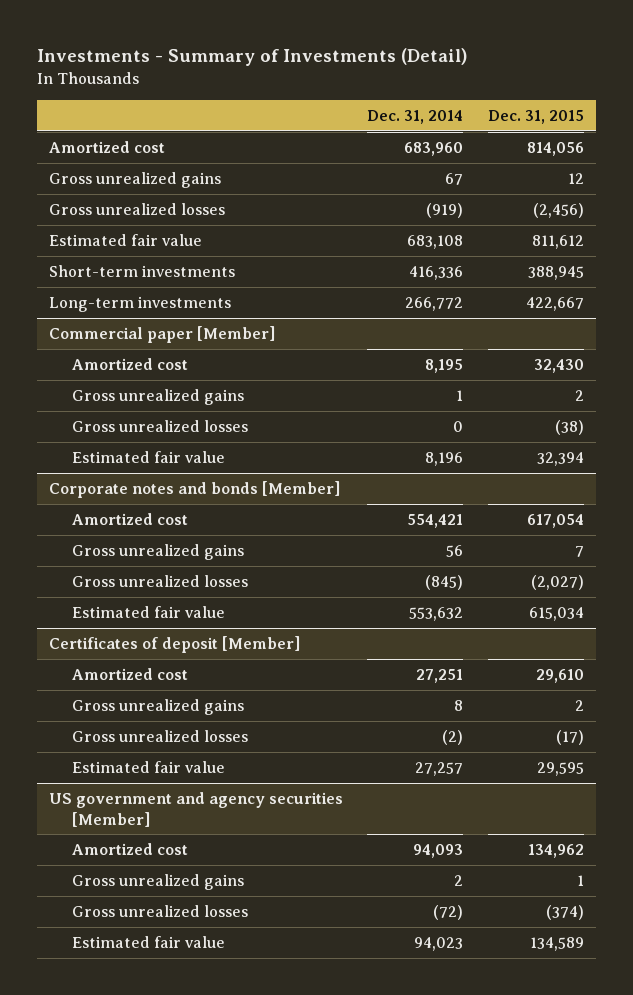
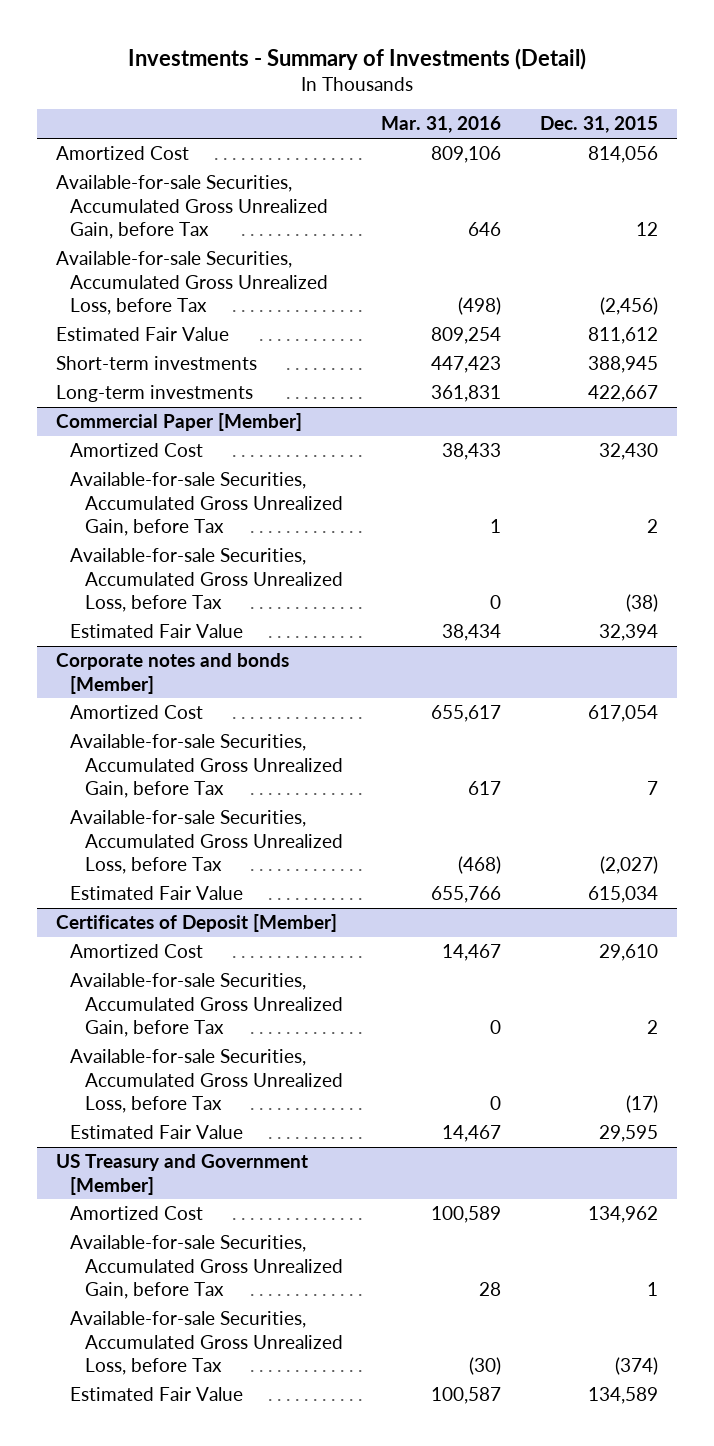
[367,110,464,125] Dec. 31, 2014 -> none
none -> [381,116,502,134] Mar. 31, 2016
[49,140,166,153] Amortized cost -> [56,146,190,161] Amortized Cost
[49,171,222,188] Gross unrealized gains -> [56,175,329,240] Available-for-sale Securities, Accumulated Gross Unrealized Gain, before Tax
[49,202,226,215] Gross unrealized losses -> [56,251,329,316] Available-for-sale Securities, Accumulated Gross Unrealized Loss, before Tax
[49,233,203,246] Estimated fair value -> [56,327,230,342] Estimated Fair Value
[49,325,276,343] Commercial paper [Member] -> [56,413,303,432] Commercial Paper [Member]
[72,357,189,370] Amortized cost -> [70,443,204,458] Amortized Cost
[72,388,245,405] Gross unrealized gains -> [70,472,343,537] Available-for-sale Securities, Accumulated Gross Unrealized Gain, before Tax
[72,419,249,432] Gross unrealized losses -> [70,548,343,613] Available-for-sale Securities, Accumulated Gross Unrealized Loss, before Tax
[72,450,226,463] Estimated fair value -> [70,624,244,639] Estimated Fair Value
[72,512,189,525] Amortized cost -> [70,705,204,720] Amortized Cost
[72,543,245,560] Gross unrealized gains -> [70,734,343,799] Available-for-sale Securities, Accumulated Gross Unrealized Gain, before Tax
[72,574,249,587] Gross unrealized losses -> [70,810,343,875] Available-for-sale Securities, Accumulated Gross Unrealized Loss, before Tax
[72,605,226,618] Estimated fair value -> [70,886,244,901] Estimated Fair Value
[49,635,301,653] Certificates of deposit [Member] -> [56,914,338,933] Certificates of Deposit [Member]
[72,667,189,680] Amortized cost -> [70,944,204,959] Amortized Cost
[72,698,245,715] Gross unrealized gains -> [70,973,343,1038] Available-for-sale Securities, Accumulated Gross Unrealized Gain, before Tax
[72,729,249,742] Gross unrealized losses -> [70,1049,343,1114] Available-for-sale Securities, Accumulated Gross Unrealized Loss, before Tax
[72,760,226,773] Estimated fair value -> [70,1125,244,1140] Estimated Fair Value
[49,791,344,827] US government and agency securities [Member] -> [56,1154,309,1195] US Treasury and Government [Member]
[72,842,189,855] Amortized cost -> [70,1206,204,1221] Amortized Cost
[72,873,245,890] Gross unrealized gains -> [70,1235,343,1300] Available-for-sale Securities, Accumulated Gross Unrealized Gain, before Tax
[72,904,249,917] Gross unrealized losses -> [70,1311,343,1376] Available-for-sale Securities, Accumulated Gross Unrealized Loss, before Tax
[72,935,226,948] Estimated fair value -> [70,1387,244,1402] Estimated Fair Value

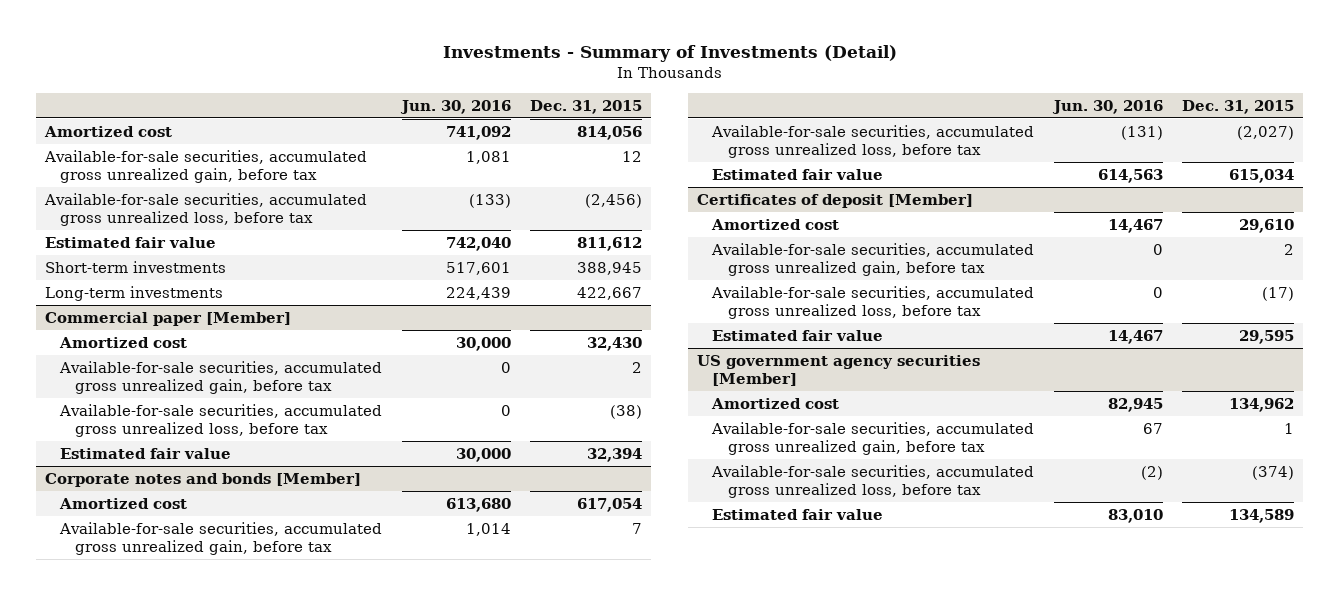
[381,116,502,134] Mar. 31, 2016 -> none
none -> [399,99,511,114] Jun. 30, 2016
[56,146,190,161] Amortized Cost -> [44,125,173,137] Amortized cost
[56,175,329,240] Available-for-sale Securities, Accumulated Gross Unrealized Gain, before Tax -> [44,149,368,183] Available-for-sale securities, accumulated gross unrealized gain, before tax
[56,251,329,316] Available-for-sale Securities, Accumulated Gross Unrealized Loss, before Tax -> [44,192,368,226] Available-for-sale securities, accumulated gross unrealized loss, before tax
[56,327,230,342] Estimated Fair Value -> [45,236,217,248] Estimated fair value
[56,413,303,432] Commercial Paper [Member] -> [45,311,292,326] Commercial paper [Member]
[70,443,204,458] Amortized Cost -> [59,336,188,348] Amortized cost
[70,472,343,537] Available-for-sale Securities, Accumulated Gross Unrealized Gain, before Tax -> [59,360,383,394] Available-for-sale securities, accumulated gross unrealized gain, before tax
[70,548,343,613] Available-for-sale Securities, Accumulated Gross Unrealized Loss, before Tax -> [59,403,383,437] Available-for-sale securities, accumulated gross unrealized loss, before tax
[70,624,244,639] Estimated Fair Value -> [60,447,232,459] Estimated fair value
[70,705,204,720] Amortized Cost -> [59,497,188,509] Amortized cost
[70,734,343,799] Available-for-sale Securities, Accumulated Gross Unrealized Gain, before Tax -> [59,521,383,555] Available-for-sale securities, accumulated gross unrealized gain, before tax
[70,810,343,875] Available-for-sale Securities, Accumulated Gross Unrealized Loss, before Tax -> [711,124,1035,158] Available-for-sale securities, accumulated gross unrealized loss, before tax
[70,886,244,901] Estimated Fair Value -> [712,168,884,180] Estimated fair value
[56,914,338,933] Certificates of Deposit [Member] -> [697,193,974,208] Certificates of deposit [Member]
[70,944,204,959] Amortized Cost -> [711,218,840,230] Amortized cost
[70,973,343,1038] Available-for-sale Securities, Accumulated Gross Unrealized Gain, before Tax -> [711,242,1035,276] Available-for-sale securities, accumulated gross unrealized gain, before tax
[70,1049,343,1114] Available-for-sale Securities, Accumulated Gross Unrealized Loss, before Tax -> [711,285,1035,319] Available-for-sale securities, accumulated gross unrealized loss, before tax
[70,1125,244,1140] Estimated Fair Value -> [712,329,884,341] Estimated fair value
[56,1154,309,1195] US Treasury and Government [Member] -> [697,354,981,386] US government agency securities [Member]
[70,1206,204,1221] Amortized Cost -> [711,397,840,409] Amortized cost
[70,1235,343,1300] Available-for-sale Securities, Accumulated Gross Unrealized Gain, before Tax -> [711,421,1035,455] Available-for-sale securities, accumulated gross unrealized gain, before tax
[70,1311,343,1376] Available-for-sale Securities, Accumulated Gross Unrealized Loss, before Tax -> [711,464,1035,498] Available-for-sale securities, accumulated gross unrealized loss, before tax
[70,1387,244,1402] Estimated Fair Value -> [712,508,884,520] Estimated fair value

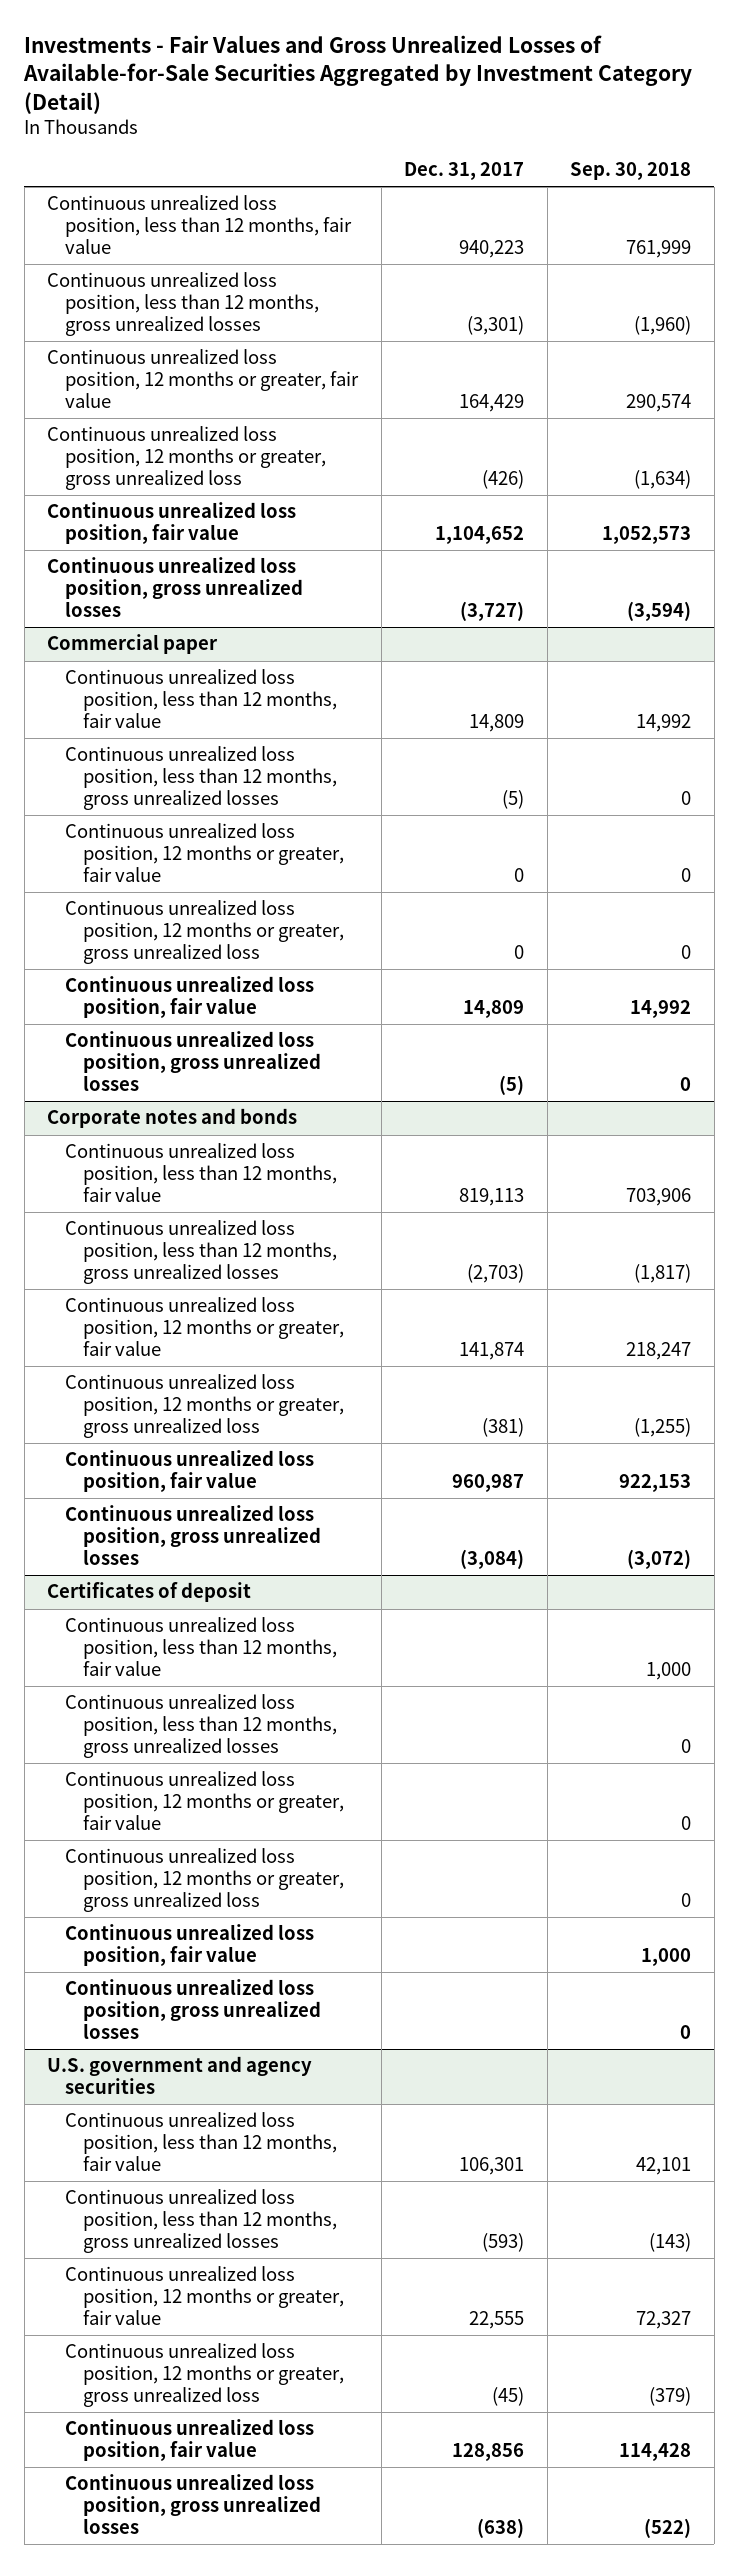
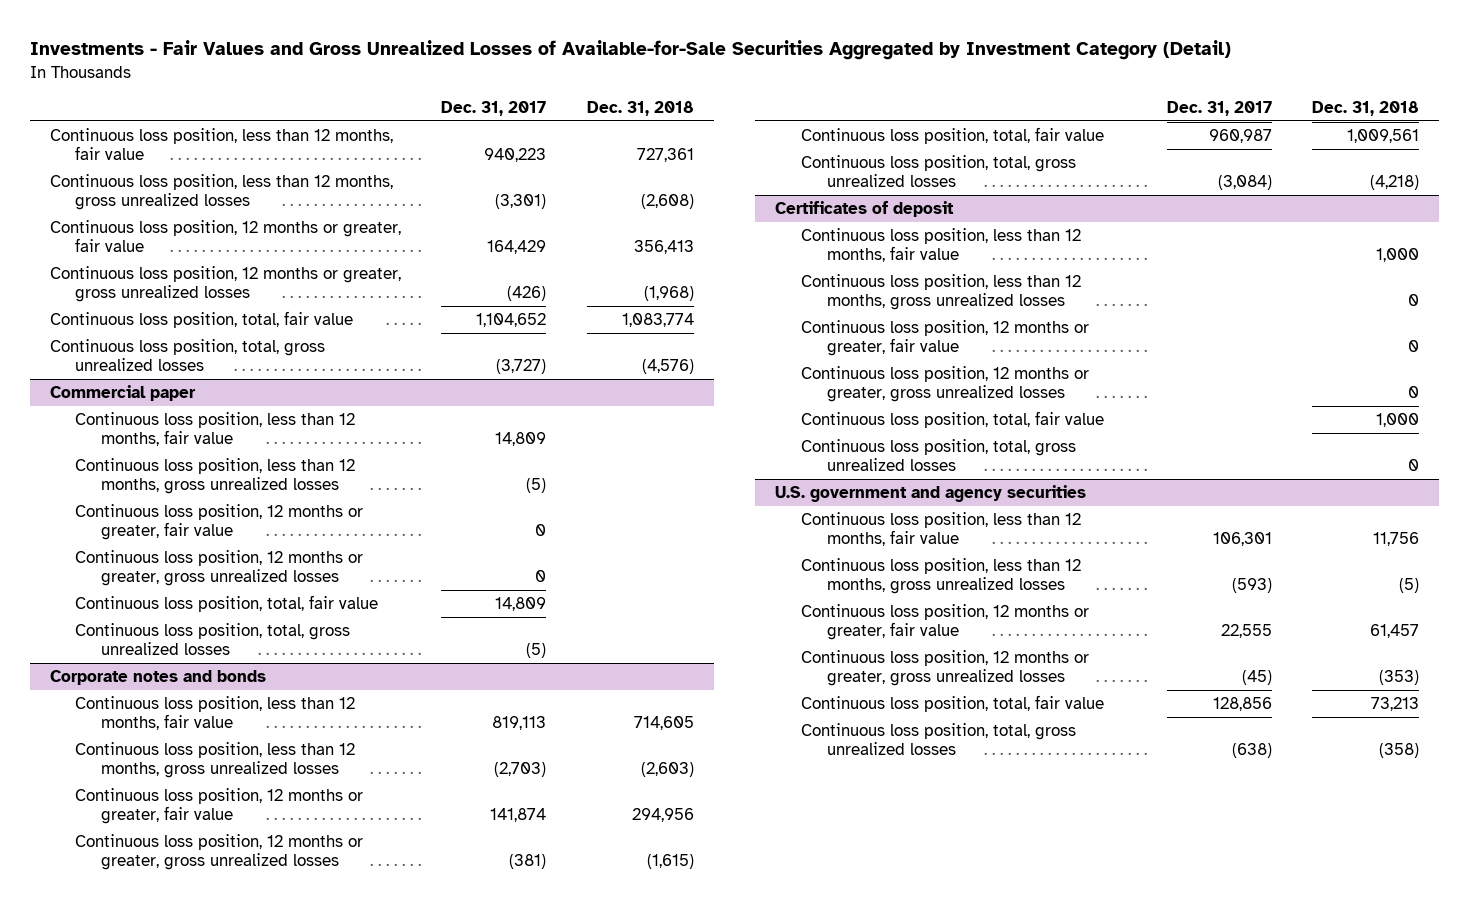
[570,162,692,181] Sep. 30, 2018 -> none
none -> [586,101,694,117] Dec. 31, 2018
[47,195,353,254] Continuous unrealized loss position, less than 12 months, fair value -> [49,127,393,161] Continuous loss position, less than 12 months, fair value
[47,272,320,336] Continuous unrealized loss position, less than 12 months, gross unrealized losses -> [49,173,393,211] Continuous loss position, less than 12 months, gross unrealized losses
[47,349,360,408] Continuous unrealized loss position, 12 months or greater, fair value -> [49,219,401,253] Continuous loss position, 12 months or greater, fair value
[47,426,327,490] Continuous unrealized loss position, 12 months or greater, gross unrealized loss -> [49,265,401,303] Continuous loss position, 12 months or greater, gross unrealized losses
[47,502,297,545] Continuous unrealized loss position, fair value -> [49,310,353,328] Continuous loss position, total, fair value
[47,557,304,617] Continuous unrealized loss position, gross unrealized losses -> [49,338,325,372] Continuous loss position, total, gross unrealized losses
[65,669,338,728] Continuous unrealized loss position, less than 12 months, fair value -> [75,411,356,447] Continuous loss position, less than 12 months, fair value
[65,746,338,810] Continuous unrealized loss position, less than 12 months, gross unrealized losses -> [75,457,356,495] Continuous loss position, less than 12 months, gross unrealized losses
[65,823,345,882] Continuous unrealized loss position, 12 months or greater, fair value -> [75,503,364,541] Continuous loss position, 12 months or greater, fair value
[65,900,345,964] Continuous unrealized loss position, 12 months or greater, gross unrealized loss -> [75,549,364,587] Continuous loss position, 12 months or greater, gross unrealized losses
[65,976,315,1019] Continuous unrealized loss position, fair value -> [75,594,379,612] Continuous loss position, total, fair value
[65,1031,322,1091] Continuous unrealized loss position, gross unrealized losses -> [75,622,351,656] Continuous loss position, total, gross unrealized losses
[65,1143,338,1202] Continuous unrealized loss position, less than 12 months, fair value -> [75,695,356,731] Continuous loss position, less than 12 months, fair value
[65,1220,338,1284] Continuous unrealized loss position, less than 12 months, gross unrealized losses -> [75,741,356,779] Continuous loss position, less than 12 months, gross unrealized losses
[65,1297,345,1356] Continuous unrealized loss position, 12 months or greater, fair value -> [75,787,364,825] Continuous loss position, 12 months or greater, fair value
[65,1374,345,1438] Continuous unrealized loss position, 12 months or greater, gross unrealized loss -> [75,833,364,871] Continuous loss position, 12 months or greater, gross unrealized losses
[65,1450,315,1493] Continuous unrealized loss position, fair value -> [801,126,1105,144] Continuous loss position, total, fair value
[65,1505,322,1565] Continuous unrealized loss position, gross unrealized losses -> [801,154,1077,188] Continuous loss position, total, gross unrealized losses
[65,1617,338,1676] Continuous unrealized loss position, less than 12 months, fair value -> [801,227,1082,263] Continuous loss position, less than 12 months, fair value
[65,1694,338,1758] Continuous unrealized loss position, less than 12 months, gross unrealized losses -> [801,273,1082,311] Continuous loss position, less than 12 months, gross unrealized losses
[65,1771,345,1830] Continuous unrealized loss position, 12 months or greater, fair value -> [801,319,1090,357] Continuous loss position, 12 months or greater, fair value
[65,1848,345,1912] Continuous unrealized loss position, 12 months or greater, gross unrealized loss -> [801,365,1090,403] Continuous loss position, 12 months or greater, gross unrealized losses
[65,1924,315,1967] Continuous unrealized loss position, fair value -> [801,410,1105,428] Continuous loss position, total, fair value
[65,1979,322,2039] Continuous unrealized loss position, gross unrealized losses -> [801,438,1077,472] Continuous loss position, total, gross unrealized losses
[65,2112,338,2171] Continuous unrealized loss position, less than 12 months, fair value -> [801,511,1082,547] Continuous loss position, less than 12 months, fair value
[65,2189,338,2253] Continuous unrealized loss position, less than 12 months, gross unrealized losses -> [801,557,1082,595] Continuous loss position, less than 12 months, gross unrealized losses
[65,2266,345,2325] Continuous unrealized loss position, 12 months or greater, fair value -> [801,603,1090,641] Continuous loss position, 12 months or greater, fair value
[65,2343,345,2407] Continuous unrealized loss position, 12 months or greater, gross unrealized loss -> [801,649,1090,687] Continuous loss position, 12 months or greater, gross unrealized losses
[65,2419,315,2462] Continuous unrealized loss position, fair value -> [801,694,1105,712] Continuous loss position, total, fair value
[65,2474,322,2534] Continuous unrealized loss position, gross unrealized losses -> [801,722,1077,756] Continuous loss position, total, gross unrealized losses

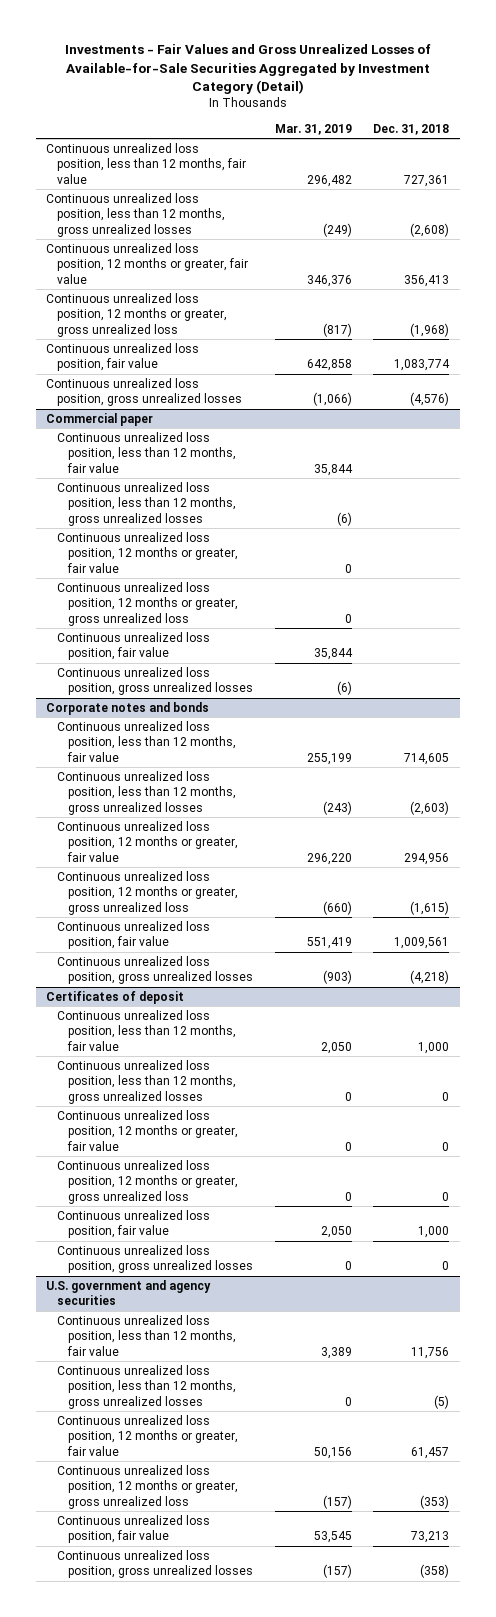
[441,101,547,117] Dec. 31, 2017 -> none
none -> [274,124,352,136] Mar. 31, 2019
[49,127,393,161] Continuous loss position, less than 12 months, fair value -> [46,142,247,184] Continuous unrealized loss position, less than 12 months, fair value
[49,173,393,211] Continuous loss position, less than 12 months, gross unrealized losses -> [46,192,226,237] Continuous unrealized loss position, less than 12 months, gross unrealized losses
[49,219,401,253] Continuous loss position, 12 months or greater, fair value -> [46,242,249,284] Continuous unrealized loss position, 12 months or greater, fair value
[49,265,401,303] Continuous loss position, 12 months or greater, gross unrealized losses -> [46,292,228,337] Continuous unrealized loss position, 12 months or greater, gross unrealized loss
[49,310,353,328] Continuous loss position, total, fair value -> [46,342,200,372] Continuous unrealized loss position, fair value
[49,338,325,372] Continuous loss position, total, gross unrealized losses -> [46,377,243,407] Continuous unrealized loss position, gross unrealized losses
[75,411,356,447] Continuous loss position, less than 12 months, fair value -> [57,431,237,473] Continuous unrealized loss position, less than 12 months, fair value
[75,457,356,495] Continuous loss position, less than 12 months, gross unrealized losses -> [57,481,237,526] Continuous unrealized loss position, less than 12 months, gross unrealized losses
[75,503,364,541] Continuous loss position, 12 months or greater, fair value -> [57,531,239,573] Continuous unrealized loss position, 12 months or greater, fair value
[75,549,364,587] Continuous loss position, 12 months or greater, gross unrealized losses -> [57,581,239,626] Continuous unrealized loss position, 12 months or greater, gross unrealized loss
[75,594,379,612] Continuous loss position, total, fair value -> [57,631,211,661] Continuous unrealized loss position, fair value
[75,622,351,656] Continuous loss position, total, gross unrealized losses -> [57,666,254,696] Continuous unrealized loss position, gross unrealized losses
[75,695,356,731] Continuous loss position, less than 12 months, fair value -> [57,720,237,762] Continuous unrealized loss position, less than 12 months, fair value
[75,741,356,779] Continuous loss position, less than 12 months, gross unrealized losses -> [57,770,237,815] Continuous unrealized loss position, less than 12 months, gross unrealized losses
[75,787,364,825] Continuous loss position, 12 months or greater, fair value -> [57,820,239,862] Continuous unrealized loss position, 12 months or greater, fair value
[75,833,364,871] Continuous loss position, 12 months or greater, gross unrealized losses -> [57,870,239,915] Continuous unrealized loss position, 12 months or greater, gross unrealized loss
[801,126,1105,144] Continuous loss position, total, fair value -> [57,920,211,950] Continuous unrealized loss position, fair value
[801,154,1077,188] Continuous loss position, total, gross unrealized losses -> [57,955,254,985] Continuous unrealized loss position, gross unrealized losses
[801,227,1082,263] Continuous loss position, less than 12 months, fair value -> [57,1009,237,1051] Continuous unrealized loss position, less than 12 months, fair value
[801,273,1082,311] Continuous loss position, less than 12 months, gross unrealized losses -> [57,1059,237,1104] Continuous unrealized loss position, less than 12 months, gross unrealized losses
[801,319,1090,357] Continuous loss position, 12 months or greater, fair value -> [57,1109,239,1151] Continuous unrealized loss position, 12 months or greater, fair value
[801,365,1090,403] Continuous loss position, 12 months or greater, gross unrealized losses -> [57,1159,239,1204] Continuous unrealized loss position, 12 months or greater, gross unrealized loss
[801,410,1105,428] Continuous loss position, total, fair value -> [57,1209,211,1239] Continuous unrealized loss position, fair value
[801,438,1077,472] Continuous loss position, total, gross unrealized losses -> [57,1244,254,1274] Continuous unrealized loss position, gross unrealized losses
[801,511,1082,547] Continuous loss position, less than 12 months, fair value -> [57,1314,237,1356] Continuous unrealized loss position, less than 12 months, fair value
[801,557,1082,595] Continuous loss position, less than 12 months, gross unrealized losses -> [57,1364,237,1409] Continuous unrealized loss position, less than 12 months, gross unrealized losses
[801,603,1090,641] Continuous loss position, 12 months or greater, fair value -> [57,1414,239,1456] Continuous unrealized loss position, 12 months or greater, fair value
[801,649,1090,687] Continuous loss position, 12 months or greater, gross unrealized losses -> [57,1464,239,1509] Continuous unrealized loss position, 12 months or greater, gross unrealized loss
[801,694,1105,712] Continuous loss position, total, fair value -> [57,1514,211,1544] Continuous unrealized loss position, fair value
[801,722,1077,756] Continuous loss position, total, gross unrealized losses -> [57,1549,254,1579] Continuous unrealized loss position, gross unrealized losses

